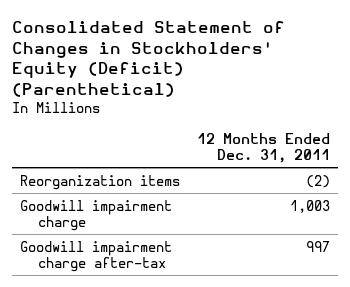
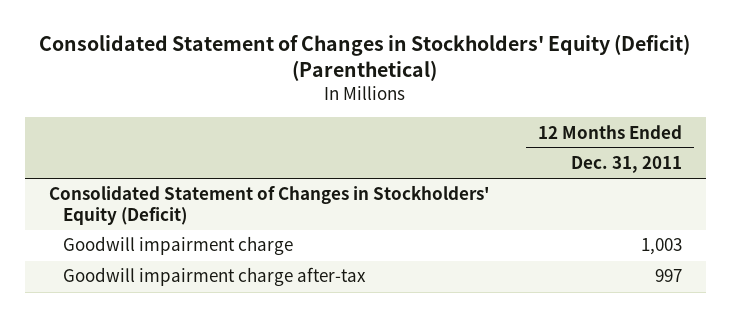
[20,174,181,190] Reorganization items -> none
none -> [48,185,490,225] Consolidated Statement of Changes in Stockholders' Equity (Deficit)

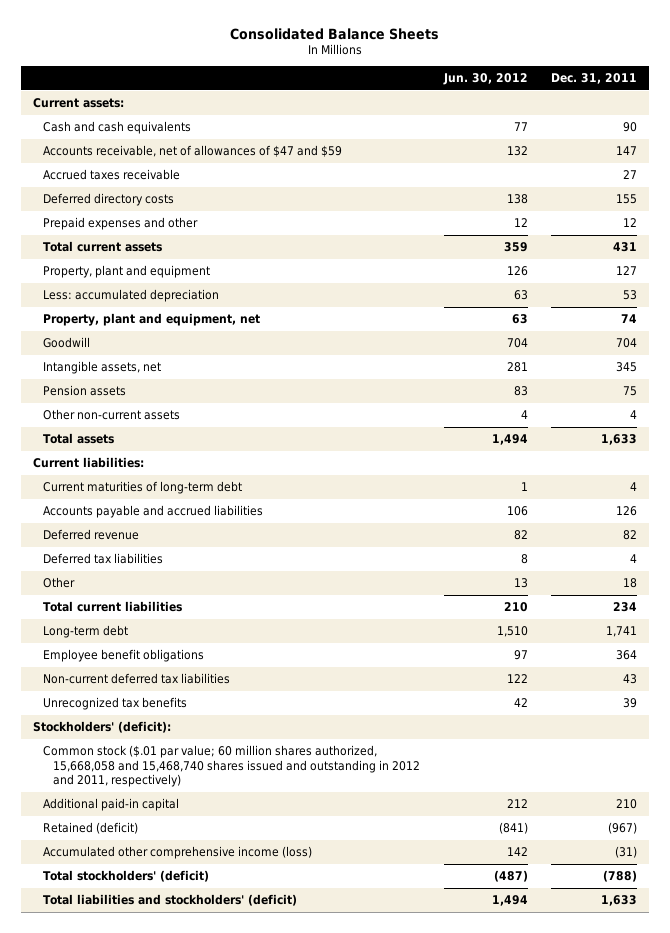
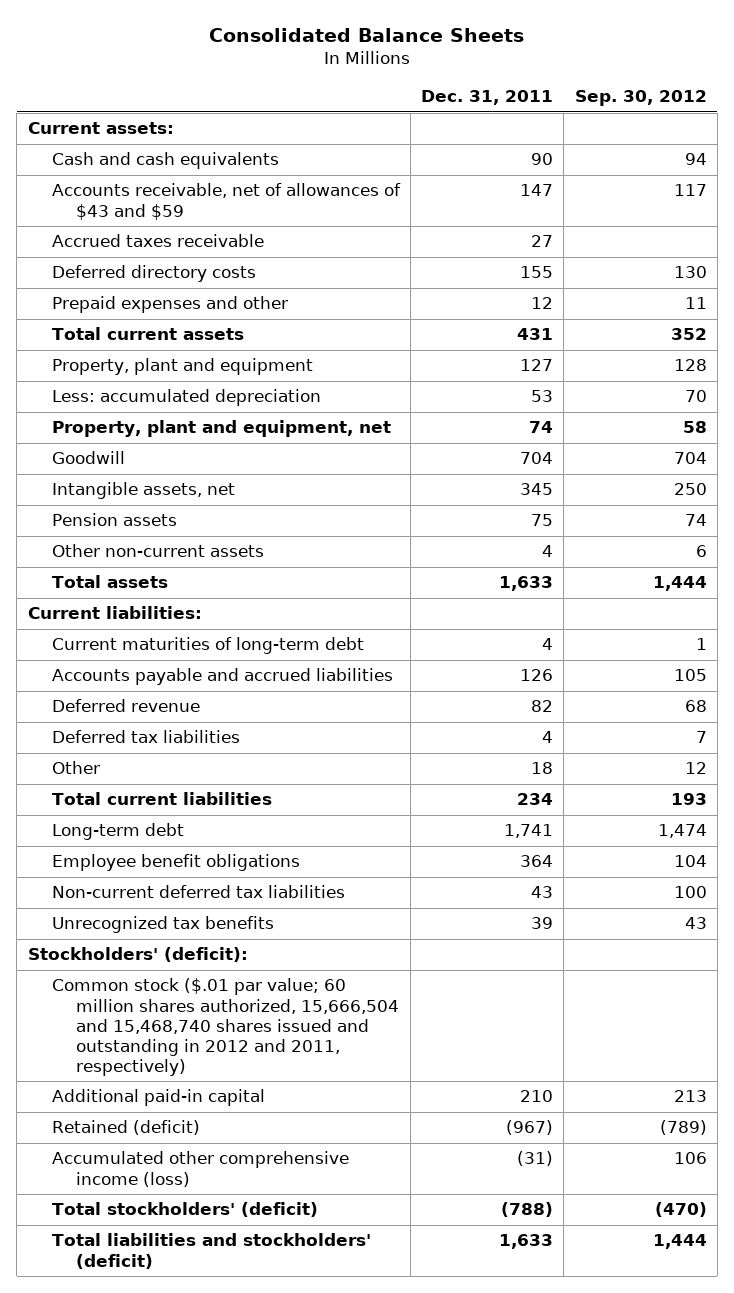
[442,73,528,86] Jun. 30, 2012 -> none
none -> [574,90,707,107] Sep. 30, 2012
[42,144,342,157] Accounts receivable, net of allowances of $47 and $59 -> [51,183,401,220] Accounts receivable, net of allowances of $43 and $59
[42,744,421,788] Common stock ($.01 par value; 60 million shares authorized, 15,668,058 and 15,468,740 shares issued and outstanding in 2012 and 2011, respectively) -> [51,978,400,1076] Common stock ($.01 par value; 60 million shares authorized, 15,666,504 and 15,468,740 shares issued and outstanding in 2012 and 2011, respectively)

